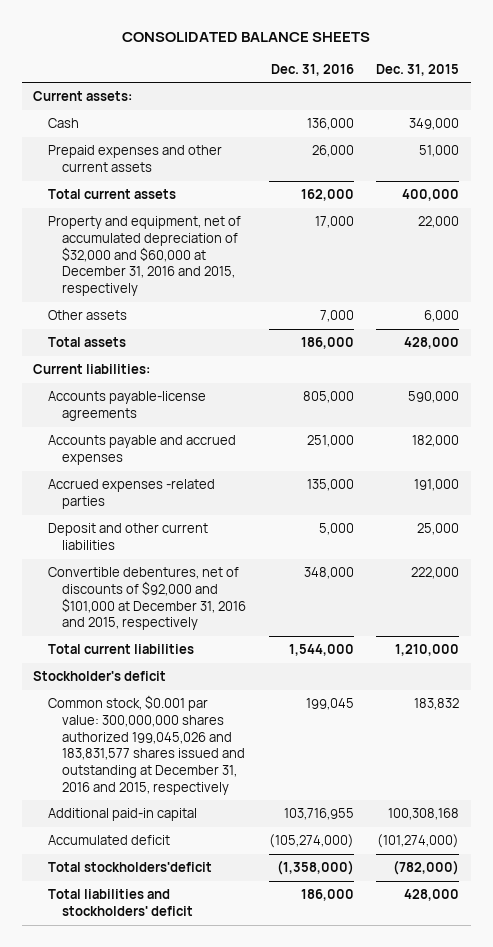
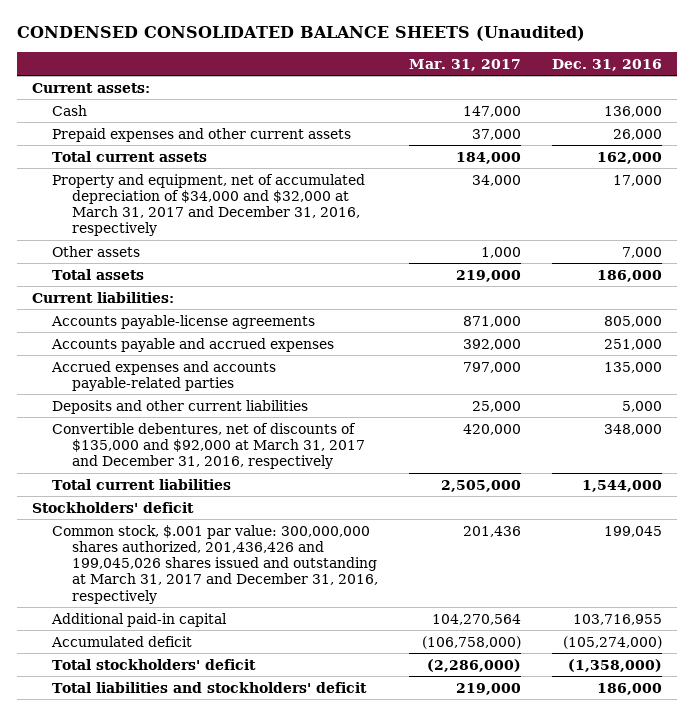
[122,32,371,43] CONSOLIDATED BALANCE SHEETS -> [16,26,585,42] CONDENSED CONSOLIDATED BALANCE SHEETS (Unaudited)
[376,63,460,76] Dec. 31, 2015 -> none
none -> [408,58,521,71] Mar. 31, 2017
[47,216,241,297] Property and equipment, net of accumulated depreciation of $32,000 and $60,000 at December 31, 2016 and 2015, respectively -> [51,173,365,237] Property and equipment, net of accumulated depreciation of $34,000 and $32,000 at March 31, 2017 and December 31, 2016, respectively
[47,479,215,509] Accrued expenses -related parties -> [50,360,276,391] Accrued expenses and accounts payable-related parties
[47,523,208,550] Deposit and other current liabilities -> [51,399,308,414] Deposits and other current liabilities
[47,567,247,631] Convertible debentures, net of discounts of $92,000 and $101,000 at December 31, 2016 and 2015, respectively -> [51,422,366,470] Convertible debentures, net of discounts of $135,000 and $92,000 at March 31, 2017 and December 31, 2016, respectively
[33,671,167,682] Stockholder's deficit -> [31,501,194,513] Stockholders' deficit
[47,695,246,795] Common stock, $0.001 par value: 300,000,000 shares authorized 199,045,026 and 183,831,577 shares issued and outstanding at December 31, 2016 and 2015, respectively -> [51,524,379,604] Common stock, $.001 par value: 300,000,000 shares authorized, 201,436,426 and 199,045,026 shares issued and outstanding at March 31, 2017 and December 31, 2016, respectively
[47,862,212,873] Total stockholders'deficit -> [51,658,256,670] Total stockholders' deficit

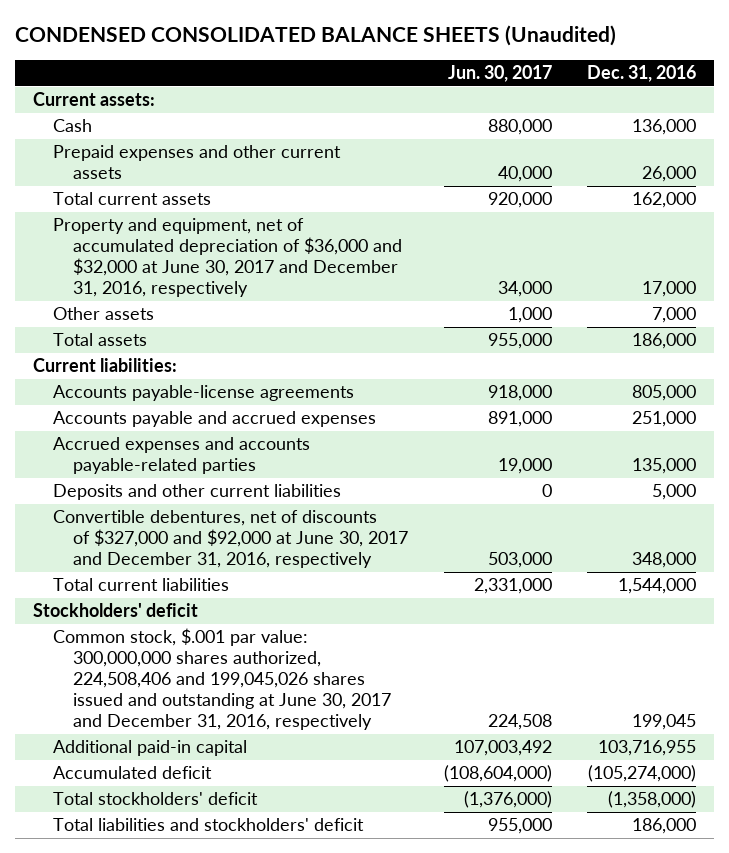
[408,58,521,71] Mar. 31, 2017 -> none
none -> [447,65,552,83] Jun. 30, 2017
[51,173,365,237] Property and equipment, net of accumulated depreciation of $34,000 and $32,000 at March 31, 2017 and December 31, 2016, respectively -> [52,218,403,298] Property and equipment, net of accumulated depreciation of $36,000 and $32,000 at June 30, 2017 and December 31, 2016, respectively
[51,422,366,470] Convertible debentures, net of discounts of $135,000 and $92,000 at March 31, 2017 and December 31, 2016, respectively -> [52,510,409,569] Convertible debentures, net of discounts of $327,000 and $92,000 at June 30, 2017 and December 31, 2016, respectively
[51,524,379,604] Common stock, $.001 par value: 300,000,000 shares authorized, 201,436,426 and 199,045,026 shares issued and outstanding at March 31, 2017 and December 31, 2016, respectively -> [52,628,392,730] Common stock, $.001 par value: 300,000,000 shares authorized, 224,508,406 and 199,045,026 shares issued and outstanding at June 30, 2017 and December 31, 2016, respectively

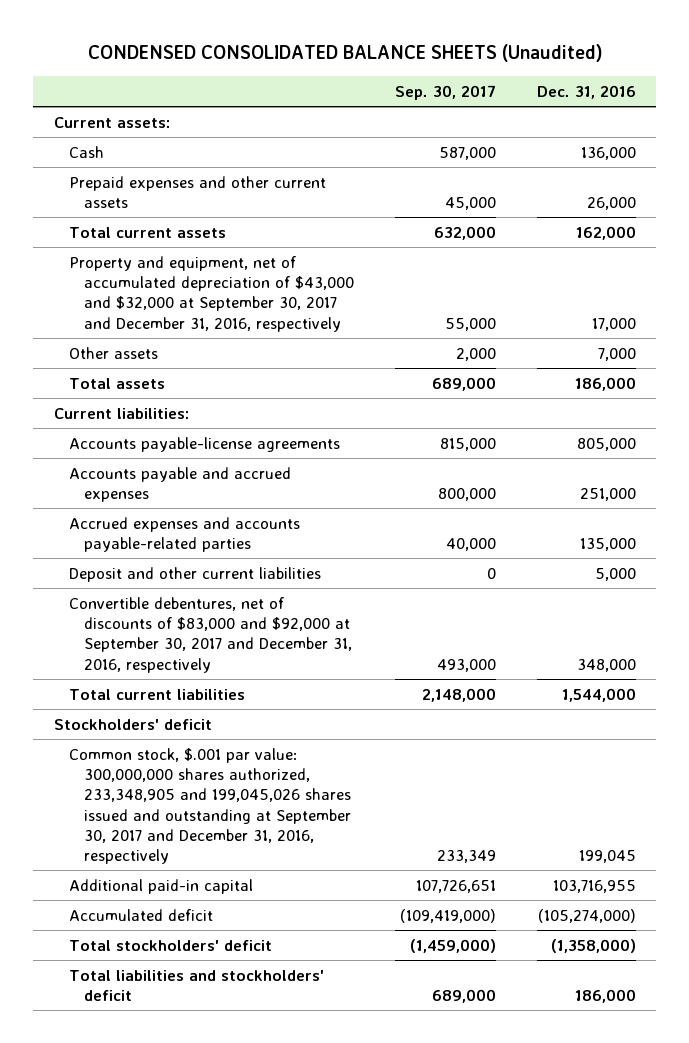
[447,65,552,83] Jun. 30, 2017 -> none
none -> [394,84,496,100] Sep. 30, 2017
[52,218,403,298] Property and equipment, net of accumulated depreciation of $36,000 and $32,000 at June 30, 2017 and December 31, 2016, respectively -> [68,255,354,332] Property and equipment, net of accumulated depreciation of $43,000 and $32,000 at September 30, 2017 and December 31, 2016, respectively
[52,484,341,501] Deposits and other current liabilities -> [68,566,321,582] Deposit and other current liabilities
[52,510,409,569] Convertible debentures, net of discounts of $327,000 and $92,000 at June 30, 2017 and December 31, 2016, respectively -> [68,596,352,673] Convertible debentures, net of discounts of $83,000 and $92,000 at September 30, 2017 and December 31, 2016, respectively
[52,628,392,730] Common stock, $.001 par value: 300,000,000 shares authorized, 224,508,406 and 199,045,026 shares issued and outstanding at June 30, 2017 and December 31, 2016, respectively -> [68,747,351,865] Common stock, $.001 par value: 300,000,000 shares authorized, 233,348,905 and 199,045,026 shares issued and outstanding at September 30, 2017 and December 31, 2016, respectively

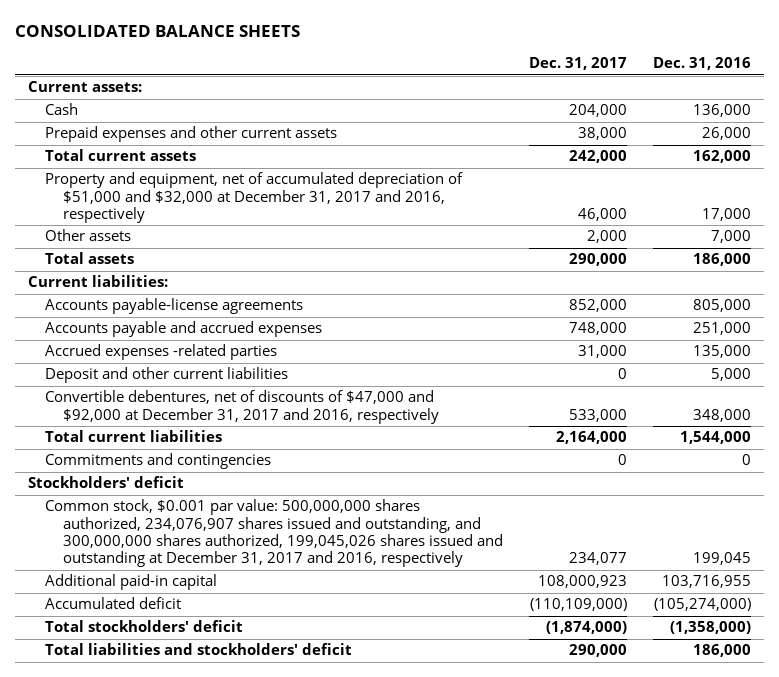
[87,44,603,63] CONDENSED CONSOLIDATED BALANCE SHEETS (Unaudited) -> [15,25,301,38] CONSOLIDATED BALANCE SHEETS
[394,84,496,100] Sep. 30, 2017 -> none
none -> [528,57,627,71] Dec. 31, 2017
[68,255,354,332] Property and equipment, net of accumulated depreciation of $43,000 and $32,000 at September 30, 2017 and December 31, 2016, respectively -> [45,172,464,224] Property and equipment, net of accumulated depreciation of $51,000 and $32,000 at December 31, 2017 and 2016, respectively
[68,516,300,553] Accrued expenses and accounts payable-related parties -> [45,344,278,361] Accrued expenses -related parties
[68,596,352,673] Convertible debentures, net of discounts of $83,000 and $92,000 at September 30, 2017 and December 31, 2016, respectively -> [45,390,439,424] Convertible debentures, net of discounts of $47,000 and $92,000 at December 31, 2017 and 2016, respectively
none -> [45,453,272,470] Commitments and contingencies
[68,747,351,865] Common stock, $.001 par value: 300,000,000 shares authorized, 233,348,905 and 199,045,026 shares issued and outstanding at September 30, 2017 and December 31, 2016, respectively -> [45,499,503,568] Common stock, $0.001 par value: 500,000,000 shares authorized, 234,076,907 shares issued and outstanding, and 300,000,000 shares authorized, 199,045,026 shares issued and outstanding at December 31, 2017 and 2016, respectively

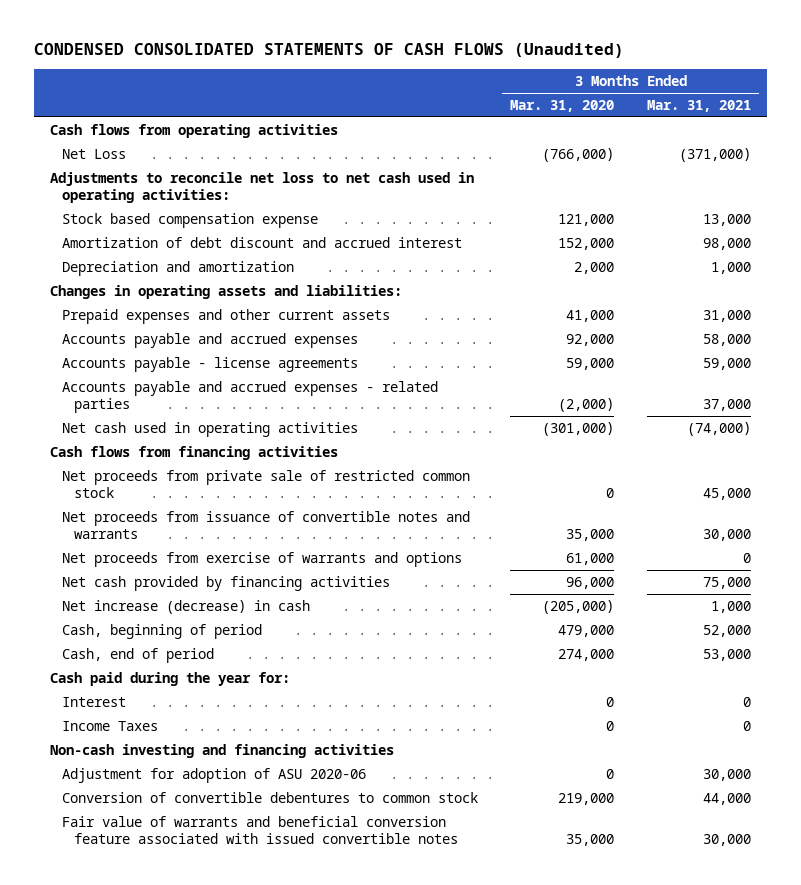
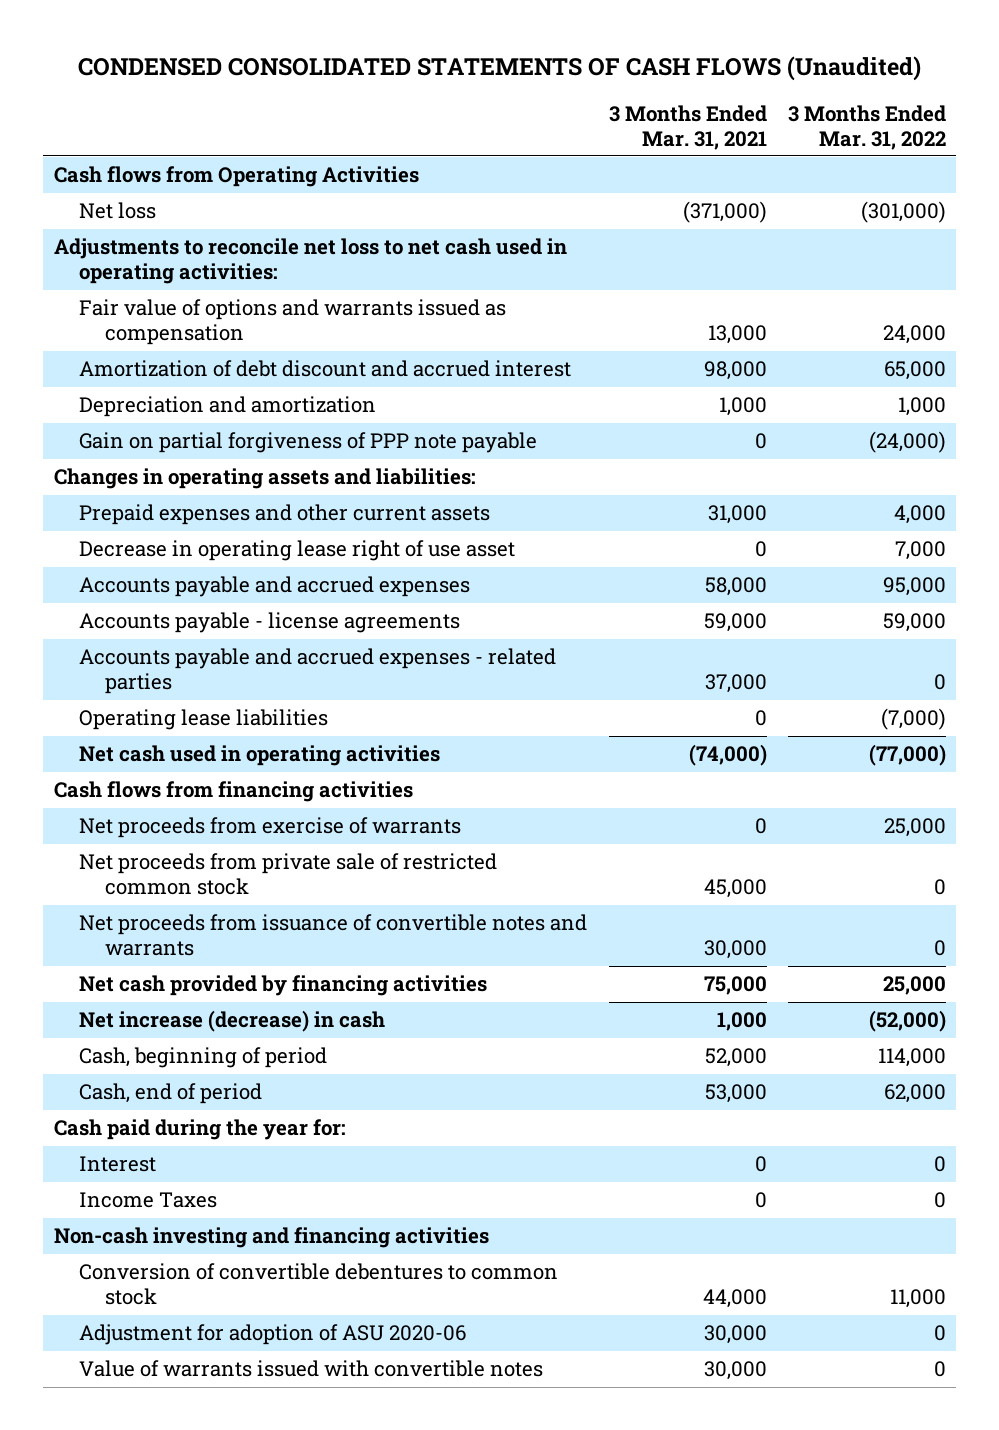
[510,99,615,112] Mar. 31, 2020 -> none
none -> [787,104,946,150] 3 Months Ended Mar. 31, 2022
[50,123,339,138] Cash flows from operating activities -> [53,166,419,188] Cash flows from Operating Activities
[61,148,126,159] Net Loss -> [79,202,157,220] Net loss
[61,212,318,228] Stock based compensation expense -> [79,299,507,346] Fair value of options and warrants issued as compensation
none -> [79,432,538,454] Gain on partial forgiveness of PPP note payable
none -> [79,540,516,562] Decrease in operating lease right of use asset
none -> [79,709,329,731] Operating lease liabilities
none -> [79,817,462,839] Net proceeds from exercise of warrants
[61,551,462,567] Net proceeds from exercise of warrants and options -> none
[61,767,366,783] Adjustment for adoption of ASU 2020-06 -> [79,1324,467,1346] Adjustment for adoption of ASU 2020-06
[61,815,458,844] Fair value of warrants and beneficial conversion feature associated with issued convertible notes -> [79,1360,544,1378] Value of warrants issued with convertible notes

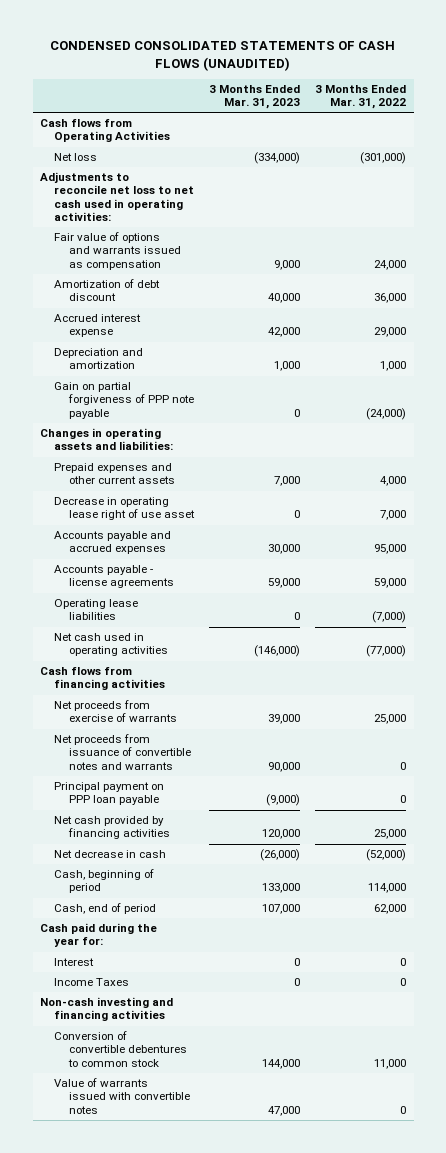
[77,55,921,81] CONDENSED CONSOLIDATED STATEMENTS OF CASH FLOWS (Unaudited) -> [50,41,396,71] CONDENSED CONSOLIDATED STATEMENTS OF CASH FLOWS (UNAUDITED)
[608,104,767,150] 3 Months Ended Mar. 31, 2021 -> none
none -> [209,85,301,110] 3 Months Ended Mar. 31, 2023
[79,360,572,378] Amortization of debt discount and accrued interest -> [54,279,161,302] Amortization of debt discount
[883,361,946,381] 65,000 -> [374,293,407,304] 36,000
none -> [54,314,142,338] Accrued interest expense
[79,648,557,695] Accounts payable and accrued expenses - related parties -> none
[79,853,498,896] Net proceeds from private sale of restricted common stock -> none
none -> [54,782,165,806] Principal payment on PPP loan payable
[79,1010,386,1033] Net increase (decrease) in cash -> [54,850,167,859] Net decrease in cash
[79,1324,467,1346] Adjustment for adoption of ASU 2020-06 -> none

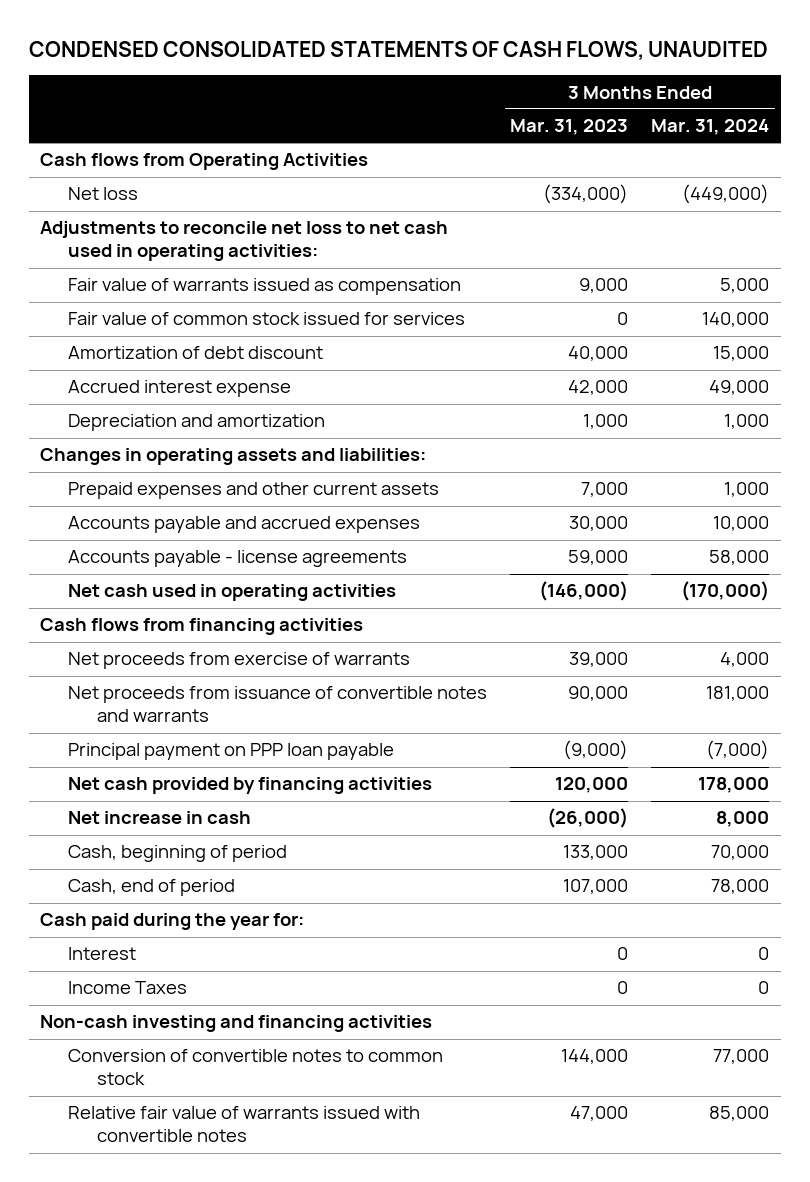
[50,41,396,71] CONDENSED CONSOLIDATED STATEMENTS OF CASH FLOWS (UNAUDITED) -> [28,41,768,61] CONDENSED CONSOLIDATED STATEMENTS OF CASH FLOWS, UNAUDITED
[315,85,407,110] 3 Months Ended Mar. 31, 2022 -> none
none -> [651,119,770,136] Mar. 31, 2024
[54,232,181,270] Fair value of options and warrants issued as compensation -> [68,278,462,296] Fair value of warrants issued as compensation
none -> [68,312,466,326] Fair value of common stock issued for services
[54,382,194,419] Gain on partial forgiveness of PPP note payable -> none
[54,497,195,521] Decrease in operating lease right of use asset -> none
[54,599,139,621] Operating lease liabilities -> none
[54,850,167,859] Net decrease in cash -> [68,811,252,825] Net increase in cash
[54,1031,187,1067] Conversion of convertible debentures to common stock -> [68,1049,444,1086] Conversion of convertible notes to common stock
[54,1078,190,1114] Value of warrants issued with convertible notes -> [68,1106,421,1143] Relative fair value of warrants issued with convertible notes

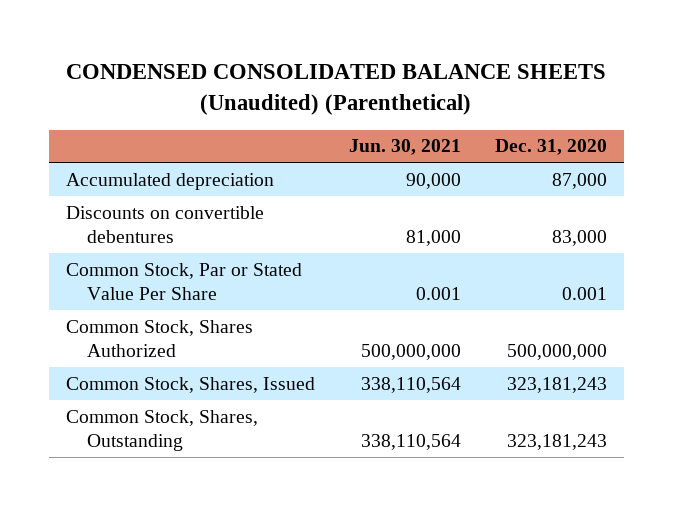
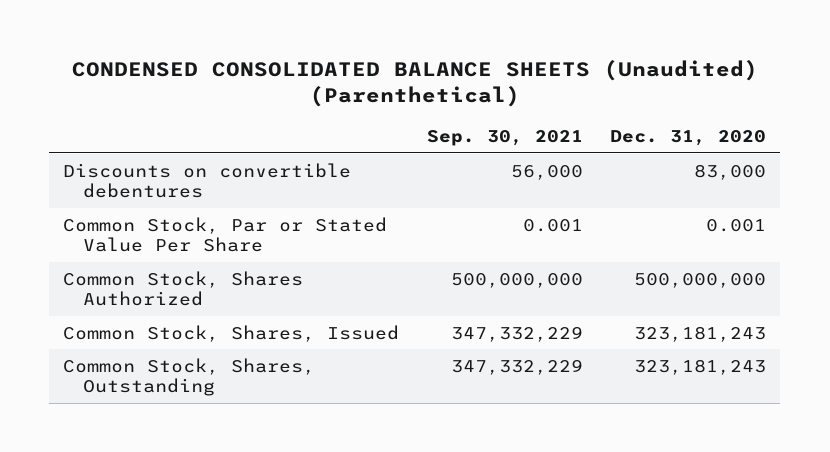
[348,139,461,156] Jun. 30, 2021 -> none
none -> [426,130,583,147] Sep. 30, 2021
[65,172,274,190] Accumulated depreciation -> none

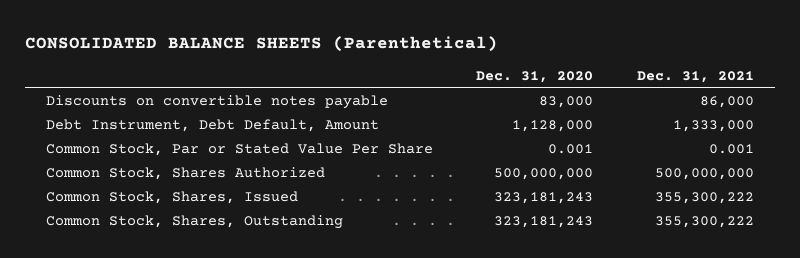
[71,59,758,108] CONDENSED CONSOLIDATED BALANCE SHEETS (Unaudited) (Parenthetical) -> [24,36,498,53] CONSOLIDATED BALANCE SHEETS (Parenthetical)
[426,130,583,147] Sep. 30, 2021 -> none
none -> [636,71,754,84] Dec. 31, 2021
[63,162,352,199] Discounts on convertible debentures -> [46,95,389,110] Discounts on convertible notes payable
none -> [46,119,380,133] Debt Instrument, Debt Default, Amount

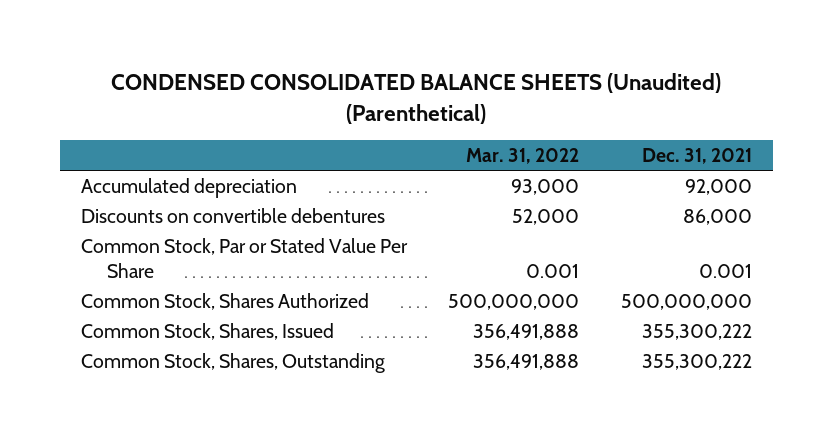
[24,36,498,53] CONSOLIDATED BALANCE SHEETS (Parenthetical) -> [111,73,722,124] CONDENSED CONSOLIDATED BALANCE SHEETS (Unaudited) (Parenthetical)
[476,71,594,84] Dec. 31, 2020 -> none
none -> [466,148,580,165] Mar. 31, 2022
[46,119,380,133] Debt Instrument, Debt Default, Amount -> none
none -> [80,178,297,199] Accumulated depreciation
[46,95,389,110] Discounts on convertible notes payable -> [80,208,385,224] Discounts on convertible debentures

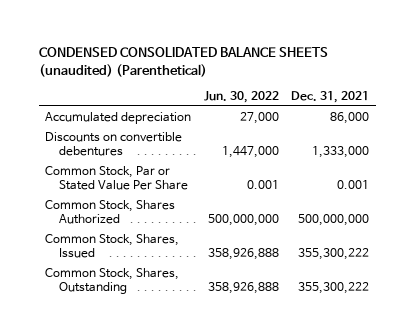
[111,73,722,124] CONDENSED CONSOLIDATED BALANCE SHEETS (Unaudited) (Parenthetical) -> [38,46,328,77] CONDENSED CONSOLIDATED BALANCE SHEETS (unaudited) (Parenthetical)
[466,148,580,165] Mar. 31, 2022 -> none
none -> [203,91,279,104] Jun. 30, 2022
[685,179,753,196] 92,000 -> [330,112,370,125] 86,000
[683,209,753,226] 86,000 -> [312,146,370,159] 1,333,000

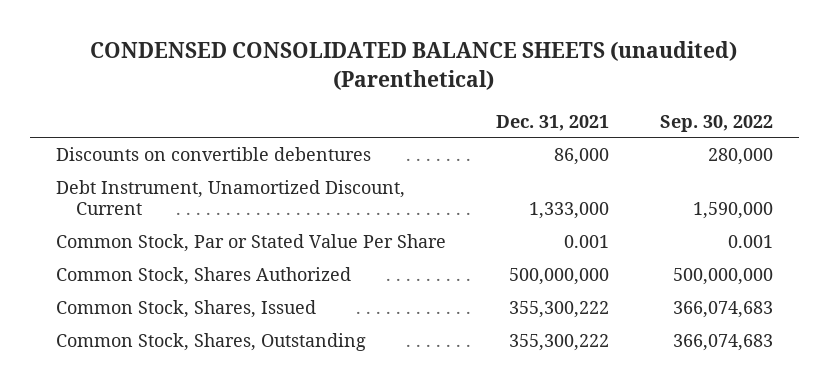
[203,91,279,104] Jun. 30, 2022 -> none
none -> [660,114,774,132] Sep. 30, 2022
[45,112,192,125] Accumulated depreciation -> [55,146,371,161] Discounts on convertible debentures
[45,132,183,157] Discounts on convertible debentures -> [55,179,405,216] Debt Instrument, Unamortized Discount, Current

